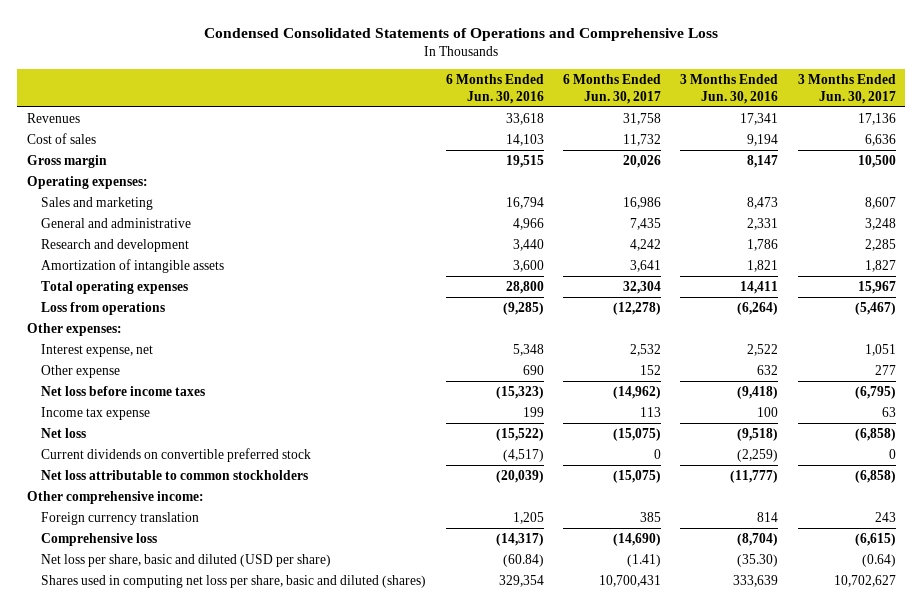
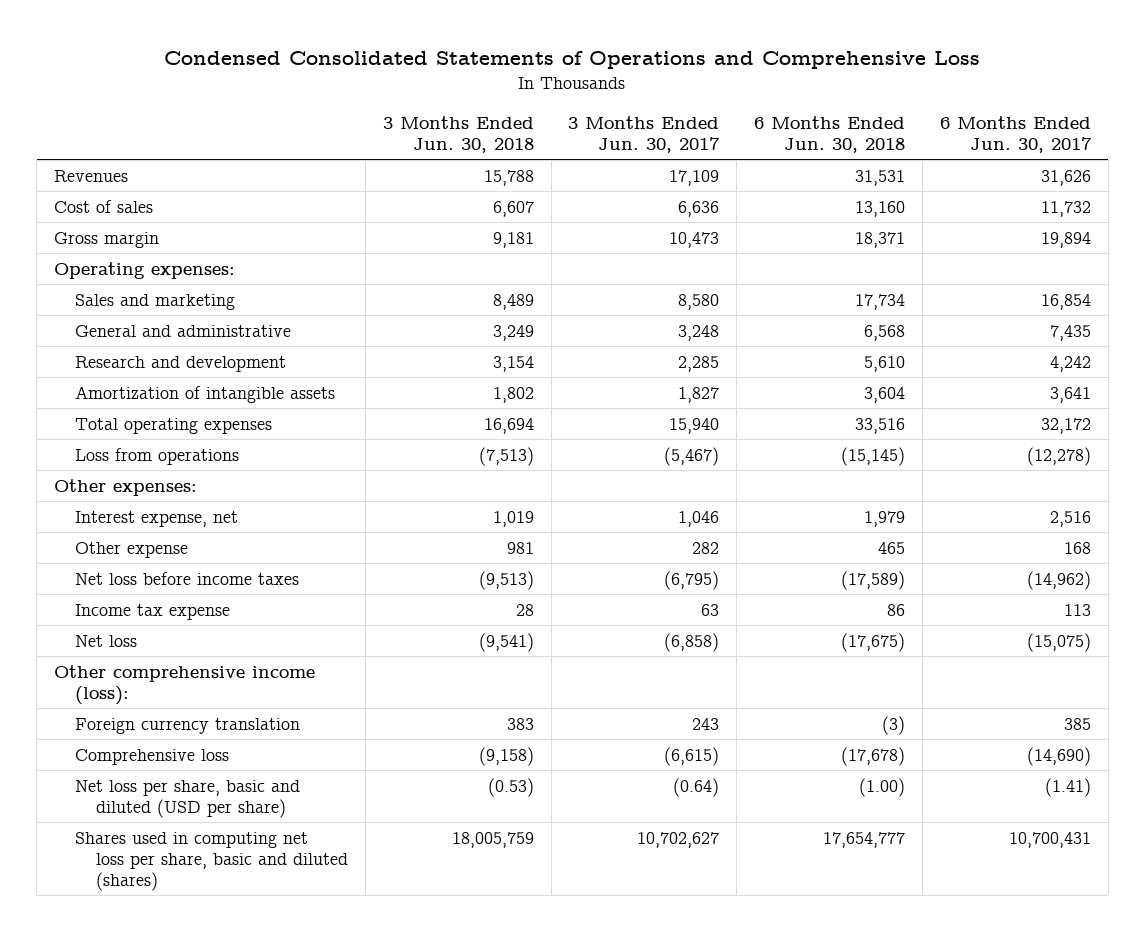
[445,73,544,104] 6 Months Ended Jun. 30, 2016 -> none
[680,73,779,104] 3 Months Ended Jun. 30, 2016 -> none
none -> [382,116,534,154] 3 Months Ended Jun. 30, 2018
none -> [754,116,906,154] 6 Months Ended Jun. 30, 2018
[622,112,661,125] 31,758 -> [1040,169,1091,186] 31,626
[857,112,896,125] 17,136 -> [669,169,720,186] 17,109
[622,154,661,168] 20,026 -> [1040,231,1091,248] 19,894
[857,154,896,168] 10,500 -> [669,231,720,248] 10,473
[622,196,661,209] 16,986 -> [1040,293,1091,310] 16,854
[864,196,896,209] 8,607 -> [678,293,720,310] 8,580
[622,280,661,294] 32,304 -> [1040,417,1091,434] 32,172
[857,280,896,294] 15,967 -> [669,417,720,434] 15,940
[629,343,661,356] 2,532 -> [1049,510,1091,527] 2,516
[864,343,896,356] 1,051 -> [678,510,720,527] 1,046
[639,364,661,375] 152 -> [1063,541,1091,554] 168
[874,364,896,375] 277 -> [692,541,720,554] 282
[41,447,312,462] Current dividends on convertible preferred stock -> none
[41,469,309,480] Net loss attributable to common stockholders -> none
[26,490,204,504] Other comprehensive income: -> [54,664,316,705] Other comprehensive income (loss):

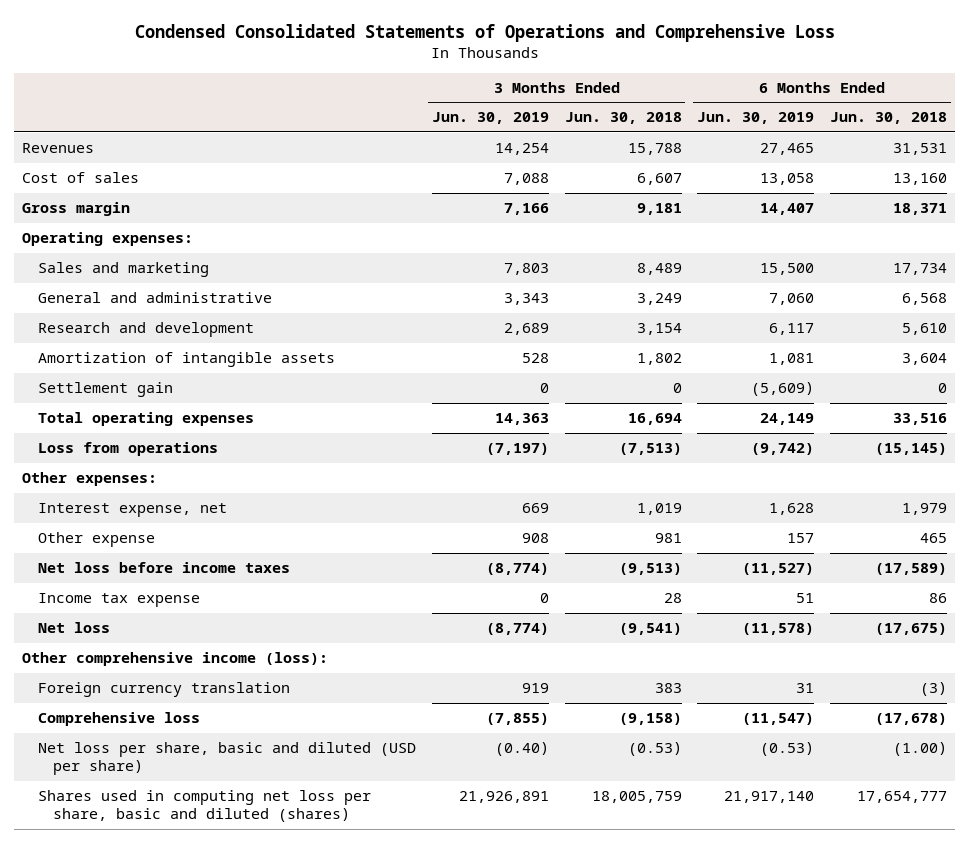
[568,116,721,154] 3 Months Ended Jun. 30, 2017 -> none
[939,116,1092,154] 6 Months Ended Jun. 30, 2017 -> none
none -> [431,112,549,125] Jun. 30, 2019
none -> [697,112,815,125] Jun. 30, 2019
none -> [37,382,173,398] Settlement gain

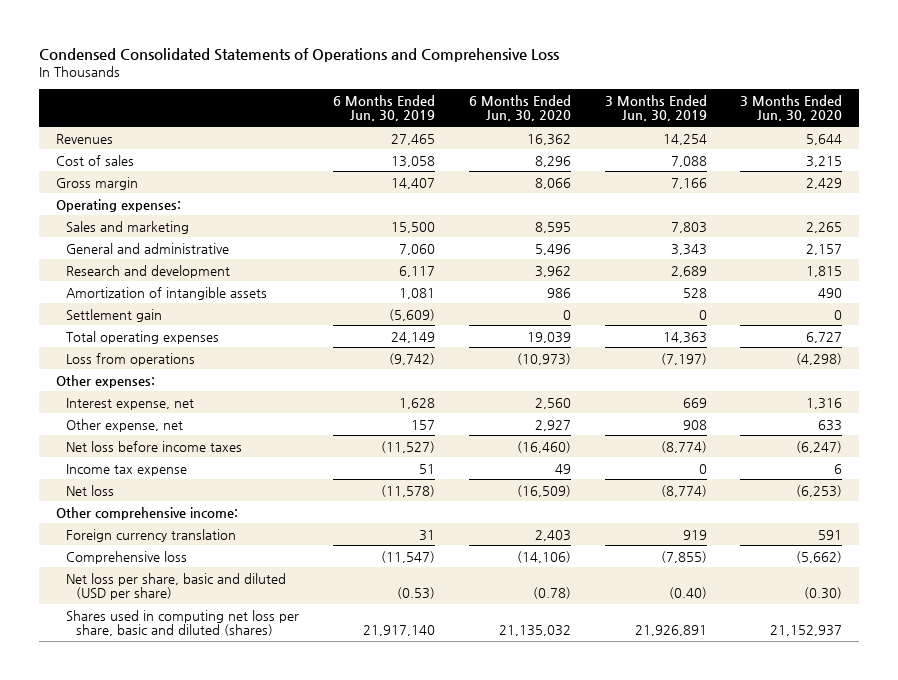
[564,112,682,125] Jun. 30, 2018 -> none
[830,112,948,125] Jun. 30, 2018 -> none
none -> [468,94,571,122] 6 Months Ended Jun. 30, 2020
none -> [740,94,843,122] 3 Months Ended Jun. 30, 2020
[37,532,155,548] Other expense -> [65,418,183,432] Other expense, net
[22,652,329,667] Other comprehensive income (loss): -> [55,506,238,520] Other comprehensive income:

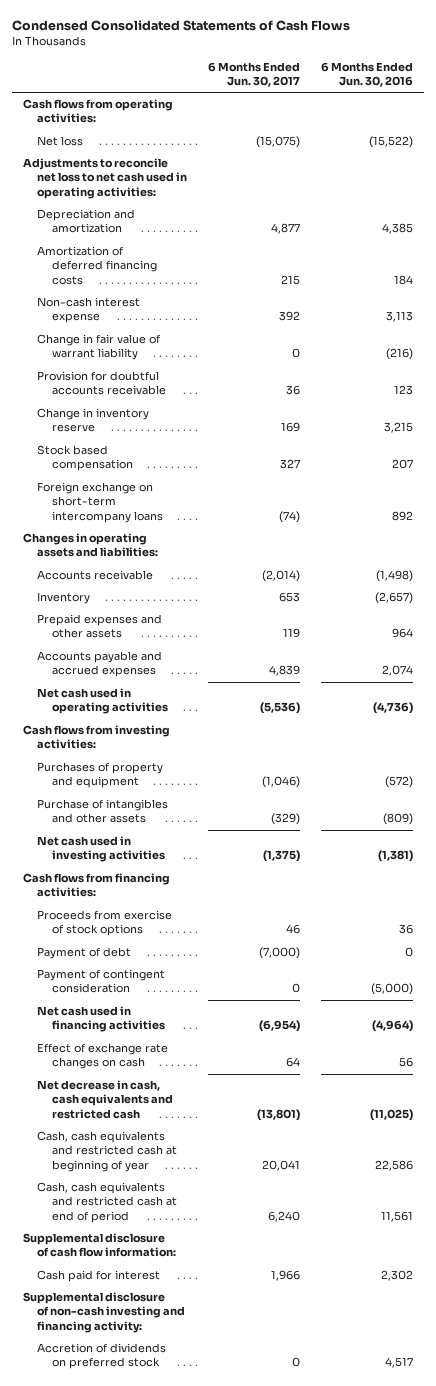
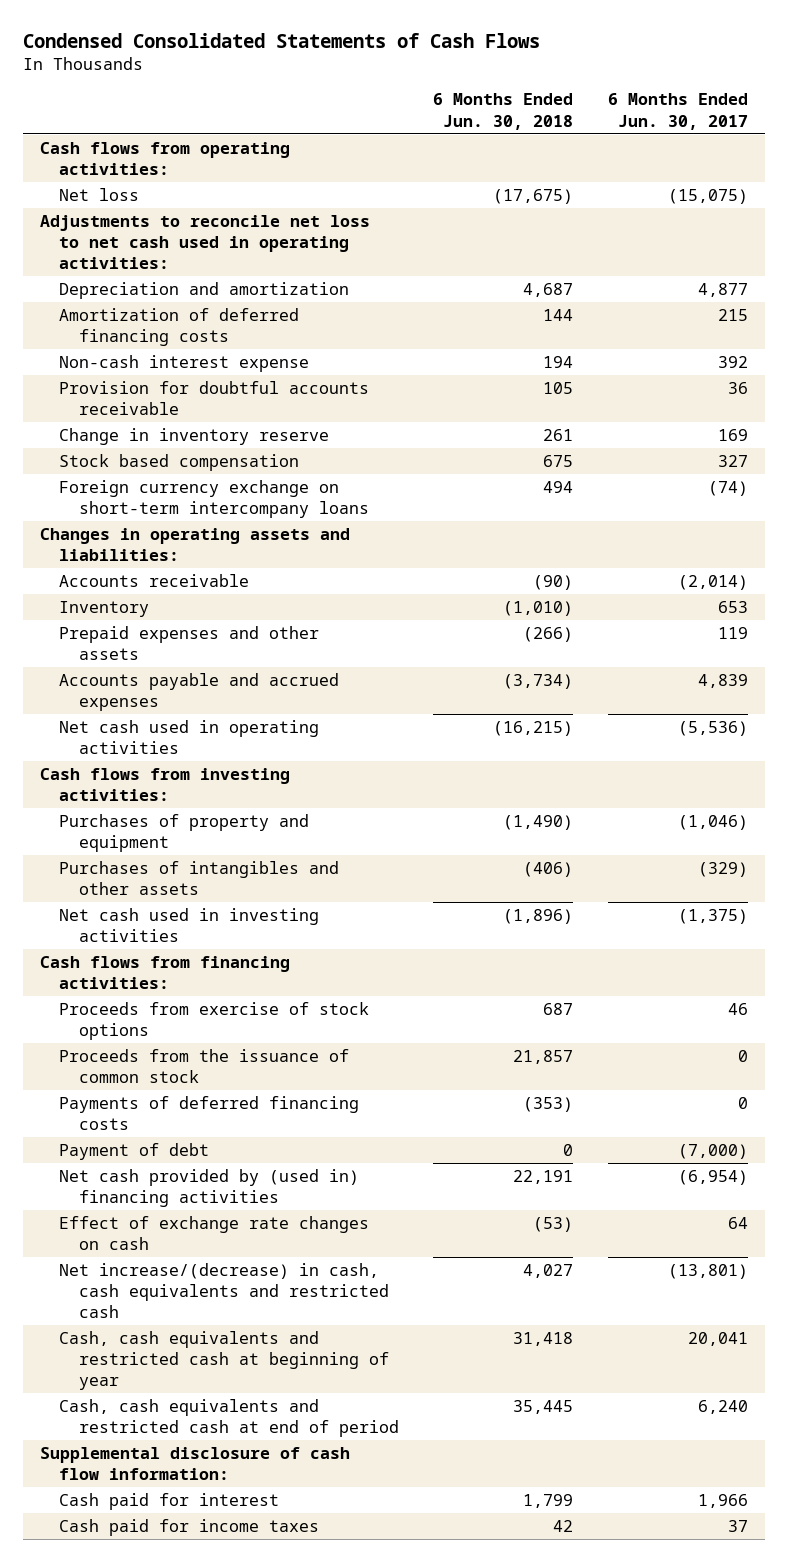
[321,61,414,88] 6 Months Ended Jun. 30, 2016 -> none
none -> [433,93,574,130] 6 Months Ended Jun. 30, 2018
[37,334,162,361] Change in fair value of warrant liability -> none
[37,482,163,523] Foreign exchange on short-term intercompany loans -> [59,479,369,519] Foreign currency exchange on short-term intercompany loans
[37,799,169,824] Purchase of intangibles and other assets -> [59,860,340,896] Purchases of intangibles and other assets
none -> [59,1048,350,1084] Proceeds from the issuance of common stock
none -> [59,1095,360,1131] Payments of deferred financing costs
[37,969,166,994] Payment of contingent consideration -> none
[37,1006,165,1033] Net cash used in financing activities -> [59,1168,360,1208] Net cash provided by (used in) financing activities
[37,1080,173,1119] Net decrease in cash, cash equivalents and restricted cash -> [59,1262,389,1319] Net increase/(decrease) in cash, cash equivalents and restricted cash
[22,1292,186,1333] Supplemental disclosure of non-cash investing and financing activity: -> none
[37,1343,167,1370] Accretion of dividends on preferred stock -> none
none -> [59,1518,320,1536] Cash paid for income taxes

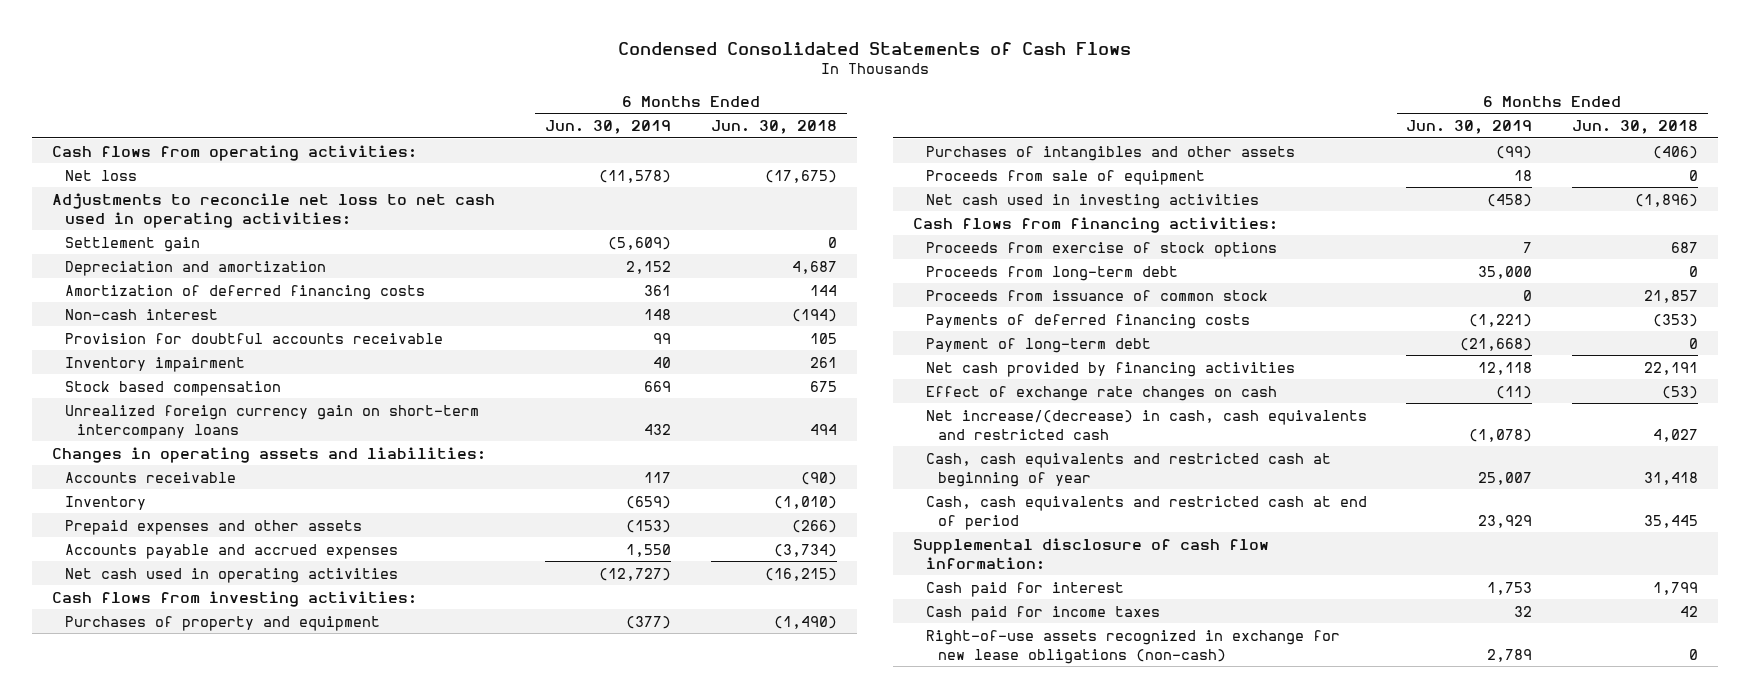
[607,93,748,130] 6 Months Ended Jun. 30, 2017 -> none
none -> [545,120,672,135] Jun. 30, 2019
none -> [64,236,200,252] Settlement gain
[59,354,310,372] Non-cash interest expense -> [64,308,218,320] Non-cash interest
[543,355,574,368] 194 -> [792,308,838,322] (194)
[59,427,330,445] Change in inventory reserve -> [64,356,245,372] Inventory impairment
[59,479,369,519] Foreign currency exchange on short-term intercompany loans -> [64,404,479,439] Unrealized foreign currency gain on short-term intercompany loans
none -> [925,169,1205,185] Proceeds from sale of equipment
none -> [925,265,1178,281] Proceeds from long-term debt
[59,1048,350,1084] Proceeds from the issuance of common stock -> [925,289,1268,301] Proceeds from issuance of common stock
[59,1142,210,1160] Payment of debt -> [925,337,1151,353] Payment of long-term debt
[59,1168,360,1208] Net cash provided by (used in) financing activities -> [925,361,1295,377] Net cash provided by financing activities
none -> [925,629,1340,664] Right-of-use assets recognized in exchange for new lease obligations (non-cash)

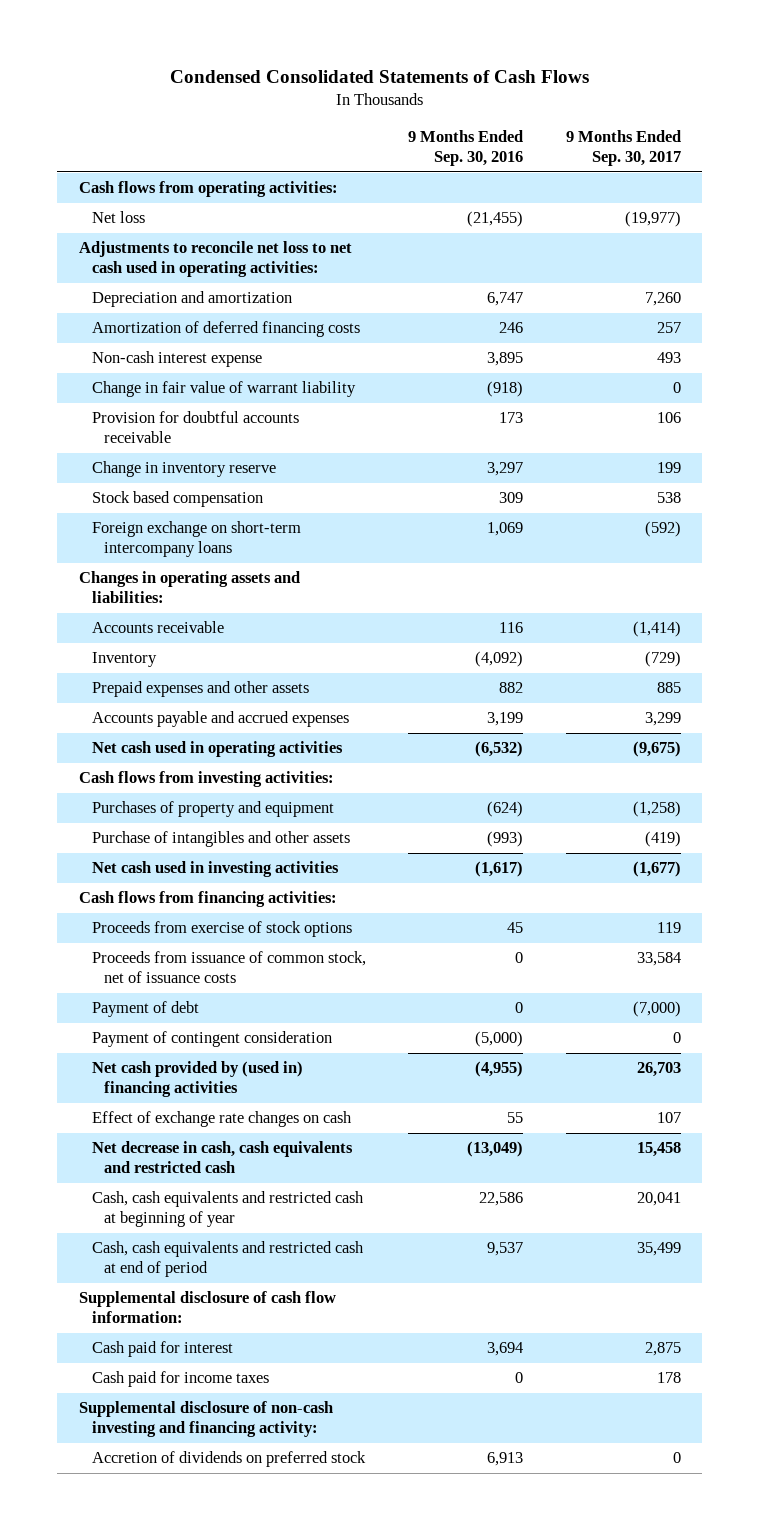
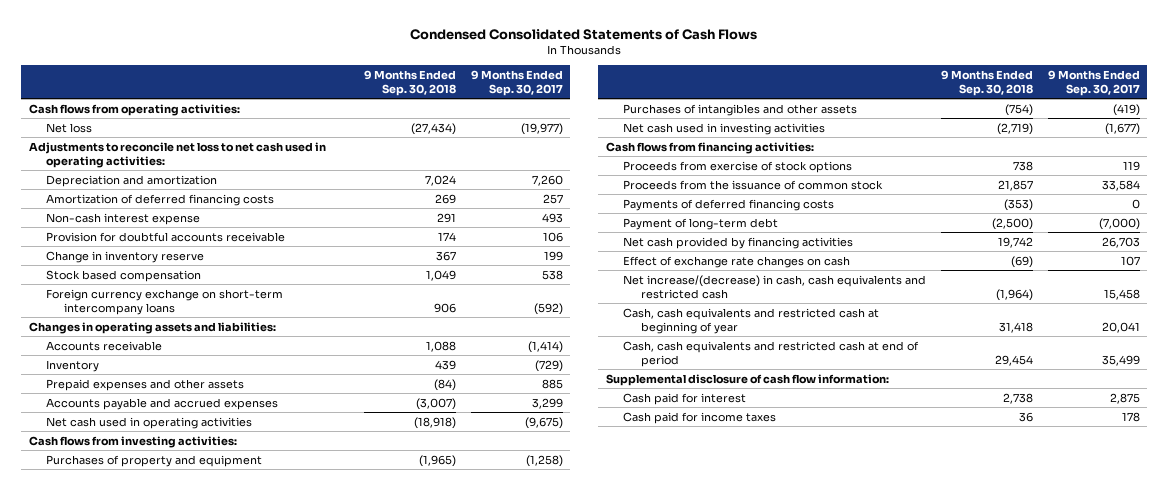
[408,130,524,166] 9 Months Ended Sep. 30, 2016 -> none
none -> [364,69,457,96] 9 Months Ended Sep. 30, 2018
[91,381,356,398] Change in fair value of warrant liability -> none
[91,521,301,557] Foreign exchange on short-term intercompany loans -> [46,288,284,315] Foreign currency exchange on short-term intercompany loans
[91,831,350,848] Purchase of intangibles and other assets -> [623,103,858,116] Purchases of intangibles and other assets
[91,1031,332,1048] Payment of contingent consideration -> none
[91,951,366,983] Proceeds from issuance of common stock, net of issuance costs -> [623,179,884,190] Proceeds from the issuance of common stock
none -> [623,198,835,211] Payments of deferred financing costs
[91,1001,199,1018] Payment of debt -> [623,217,779,230] Payment of long-term debt
[91,1061,303,1097] Net cash provided by (used in) financing activities -> [623,236,854,249] Net cash provided by financing activities
[91,1141,353,1173] Net decrease in cash, cash equivalents and restricted cash -> [623,274,927,299] Net increase/(decrease) in cash, cash equivalents and restricted cash
[78,1401,333,1437] Supplemental disclosure of non-cash investing and financing activity: -> none
[91,1451,366,1468] Accretion of dividends on preferred stock -> none

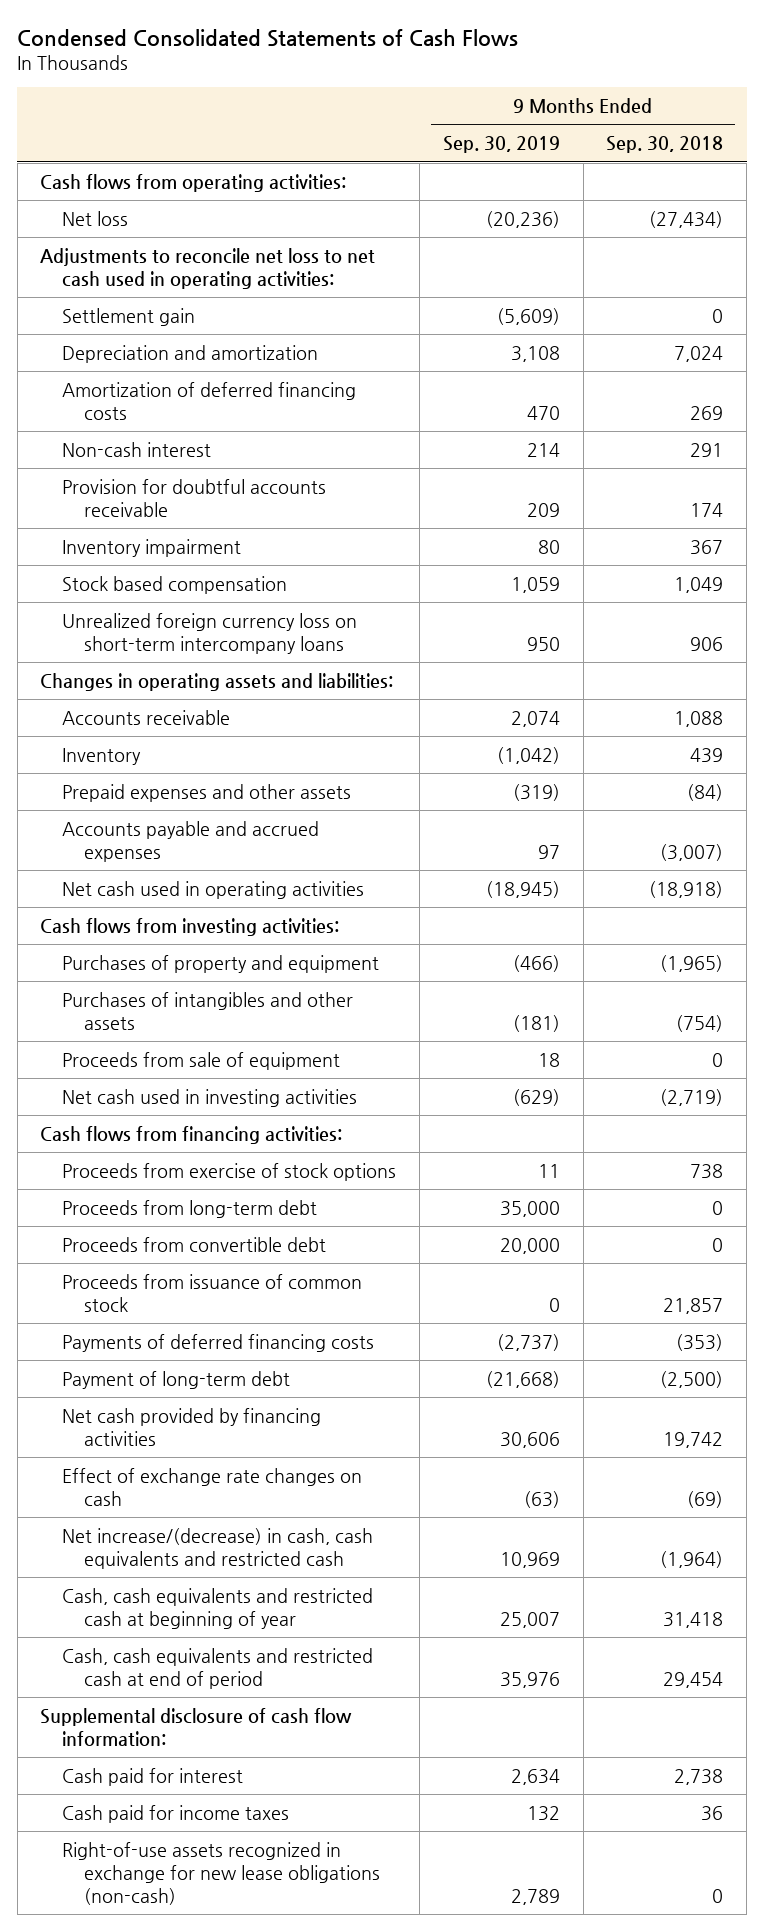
[470,69,563,96] 9 Months Ended Sep. 30, 2017 -> none
none -> [442,136,560,154] Sep. 30, 2019
none -> [62,307,196,326] Settlement gain
[46,212,201,225] Non-cash interest expense -> [62,441,212,457] Non-cash interest
[46,250,205,263] Change in inventory reserve -> [62,538,242,557] Inventory impairment
[46,288,284,315] Foreign currency exchange on short-term intercompany loans -> [62,612,358,654] Unrealized foreign currency loss on short-term intercompany loans
none -> [62,1051,341,1070] Proceeds from sale of equipment
none -> [62,1199,318,1218] Proceeds from long-term debt
none -> [62,1236,327,1252] Proceeds from convertible debt
[623,179,884,190] Proceeds from the issuance of common stock -> [62,1273,363,1312] Proceeds from issuance of common stock
none -> [62,1841,380,1905] Right-of-use assets recognized in exchange for new lease obligations (non-cash)

